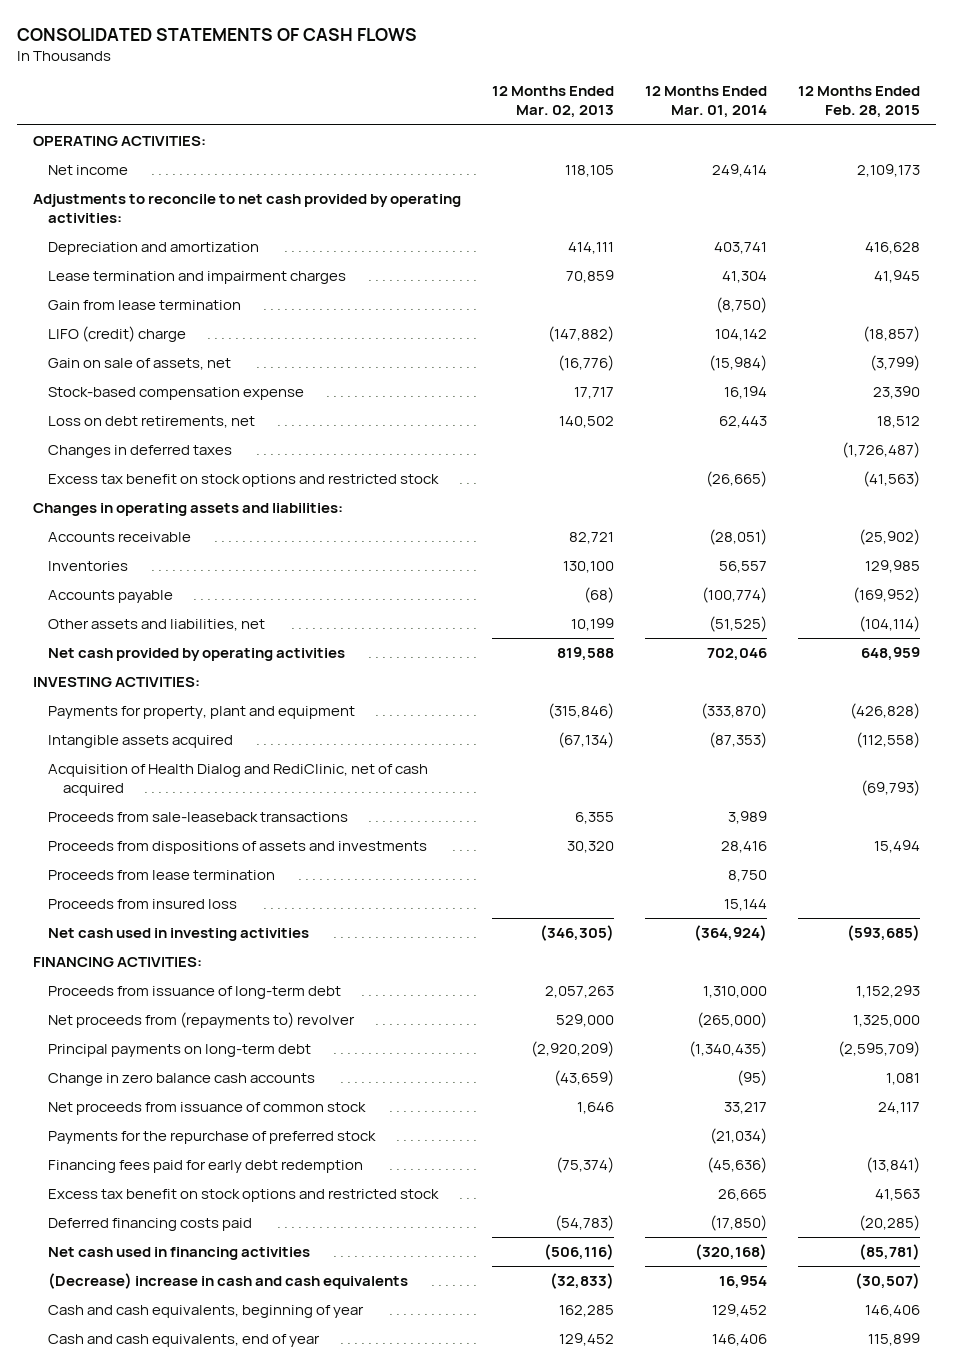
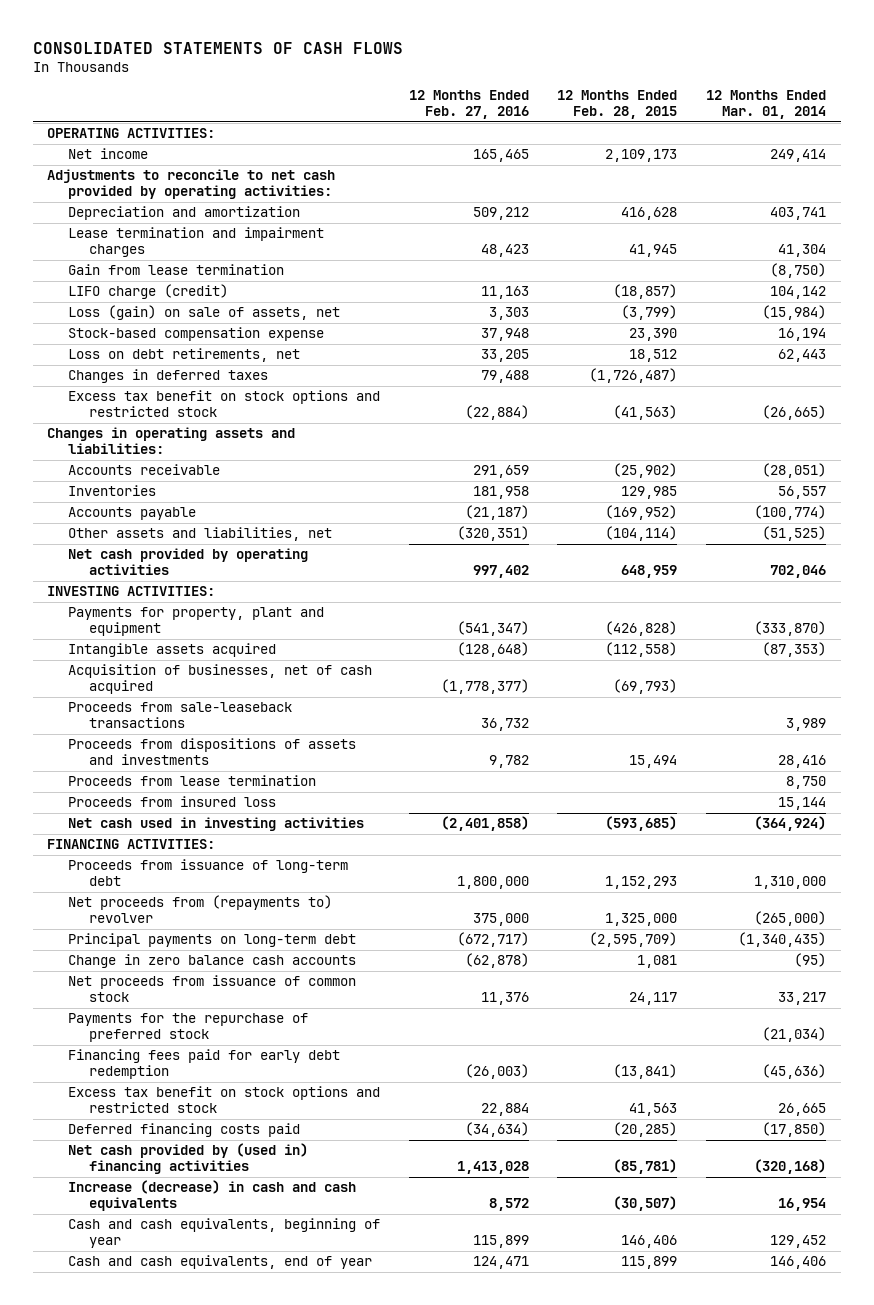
[492,86,615,119] 12 Months Ended Mar. 02, 2013 -> none
none -> [408,90,529,120] 12 Months Ended Feb. 27, 2016
[48,326,187,343] LIFO (credit) charge -> [68,284,229,300] LIFO charge (credit)
[48,358,232,371] Gain on sale of assets, net -> [68,305,341,321] Loss (gain) on sale of assets, net
[48,764,429,797] Acquisition of Health Dialog and RediClinic, net of cash acquired -> [68,664,373,695] Acquisition of businesses, net of cash acquired
[48,1247,311,1261] Net cash used in financing activities -> [68,1143,309,1175] Net cash provided by (used in) financing activities
[48,1273,409,1290] (Decrease) increase in cash and cash equivalents -> [68,1180,357,1212] Increase (decrease) in cash and cash equivalents

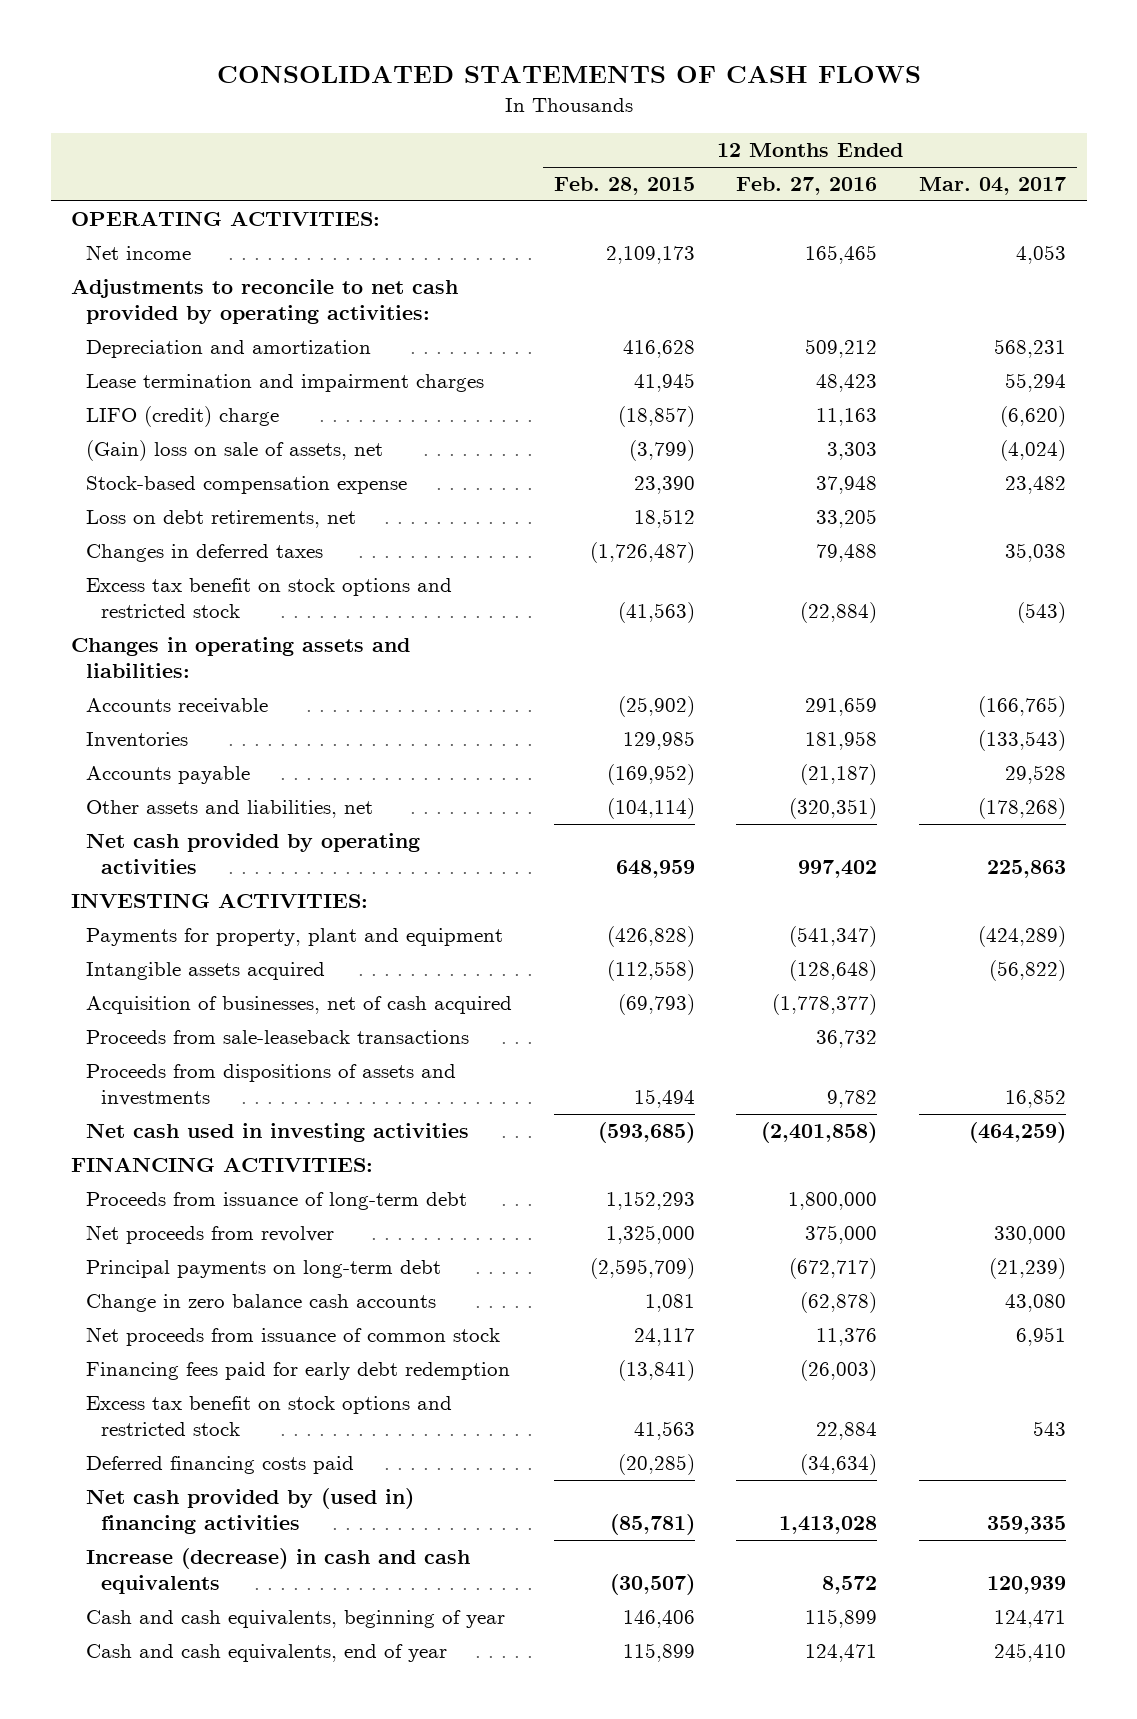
[706,90,827,120] 12 Months Ended Mar. 01, 2014 -> none
none -> [919,177,1067,196] Mar. 04, 2017
[68,264,285,276] Gain from lease termination -> none
[68,284,229,300] LIFO charge (credit) -> [86,406,280,428] LIFO (credit) charge
[68,305,341,321] Loss (gain) on sale of assets, net -> [86,440,384,462] (Gain) loss on sale of assets, net
[68,775,317,787] Proceeds from lease termination -> none
[68,796,277,808] Proceeds from insured loss -> none
[68,895,333,924] Net proceeds from (repayments to) revolver -> [86,1225,335,1245] Net proceeds from revolver
[68,1013,309,1043] Payments for the repurchase of preferred stock -> none

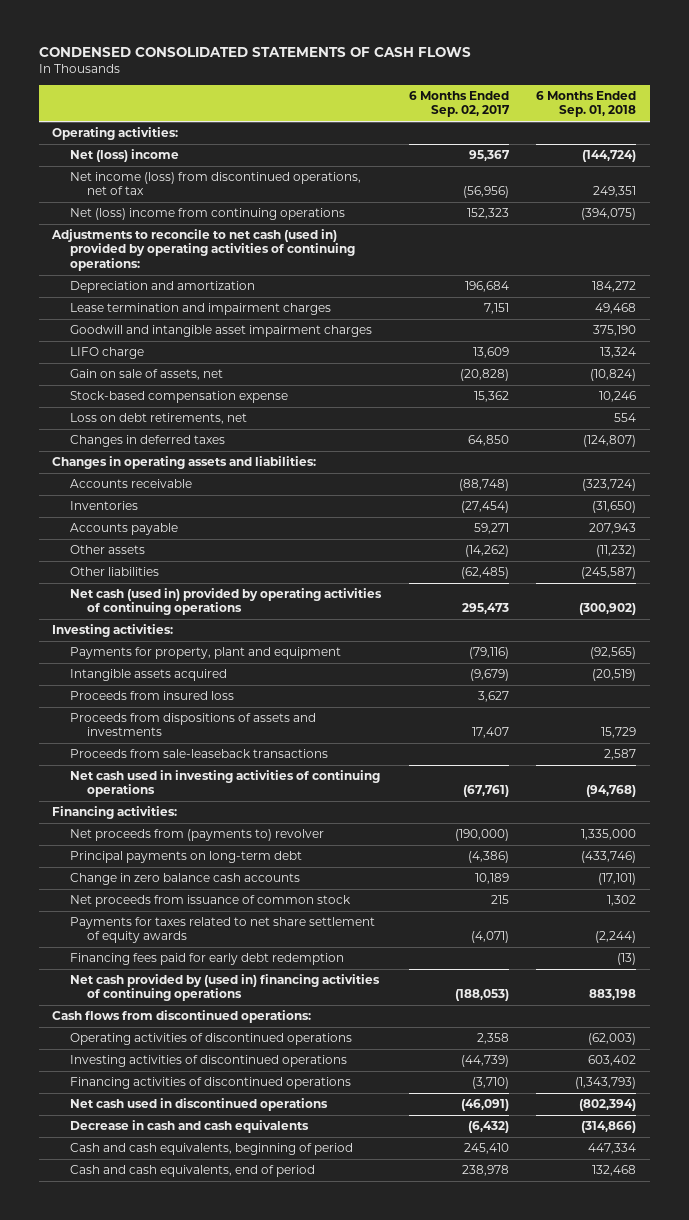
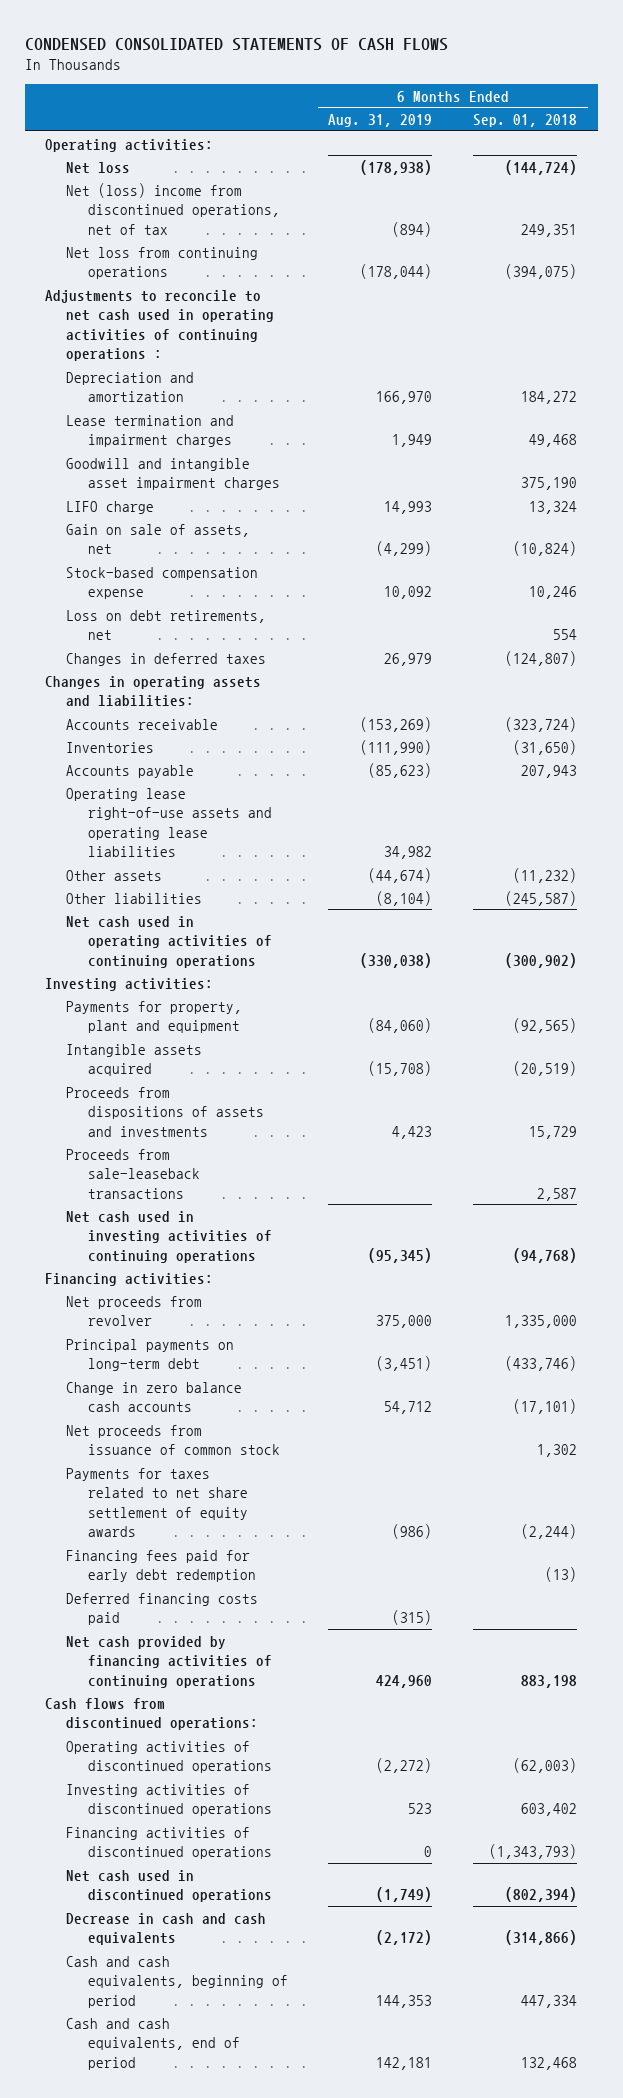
[408,91,510,118] 6 Months Ended Sep. 02, 2017 -> none
none -> [328,114,433,128] Aug. 31, 2019
[69,149,179,163] Net (loss) income -> [66,161,131,174] Net loss
[69,172,361,196] Net income (loss) from discontinued operations, net of tax -> [66,182,280,235] Net (loss) income from discontinued operations, net of tax
[69,208,345,221] Net (loss) income from continuing operations -> [66,246,259,280] Net loss from continuing operations
[51,229,355,271] Adjustments to reconcile to net cash (used in) provided by operating activities of continuing operations: -> [45,289,275,362] Adjustments to reconcile to net cash used in operating activities of continuing operations :
none -> [66,787,272,858] Operating lease right-of-use assets and operating lease liabilities
[69,588,382,616] Net cash (used in) provided by operating activities of continuing operations -> [66,915,272,968] Net cash used in operating activities of continuing operations
[69,691,234,701] Proceeds from insured loss -> none
[69,829,324,842] Net proceeds from (payments to) revolver -> [66,1295,203,1327] Net proceeds from revolver
none -> [66,1592,259,1626] Deferred financing costs paid
[69,974,380,1002] Net cash provided by (used in) financing activities of continuing operations -> [66,1635,272,1688] Net cash provided by financing activities of continuing operations

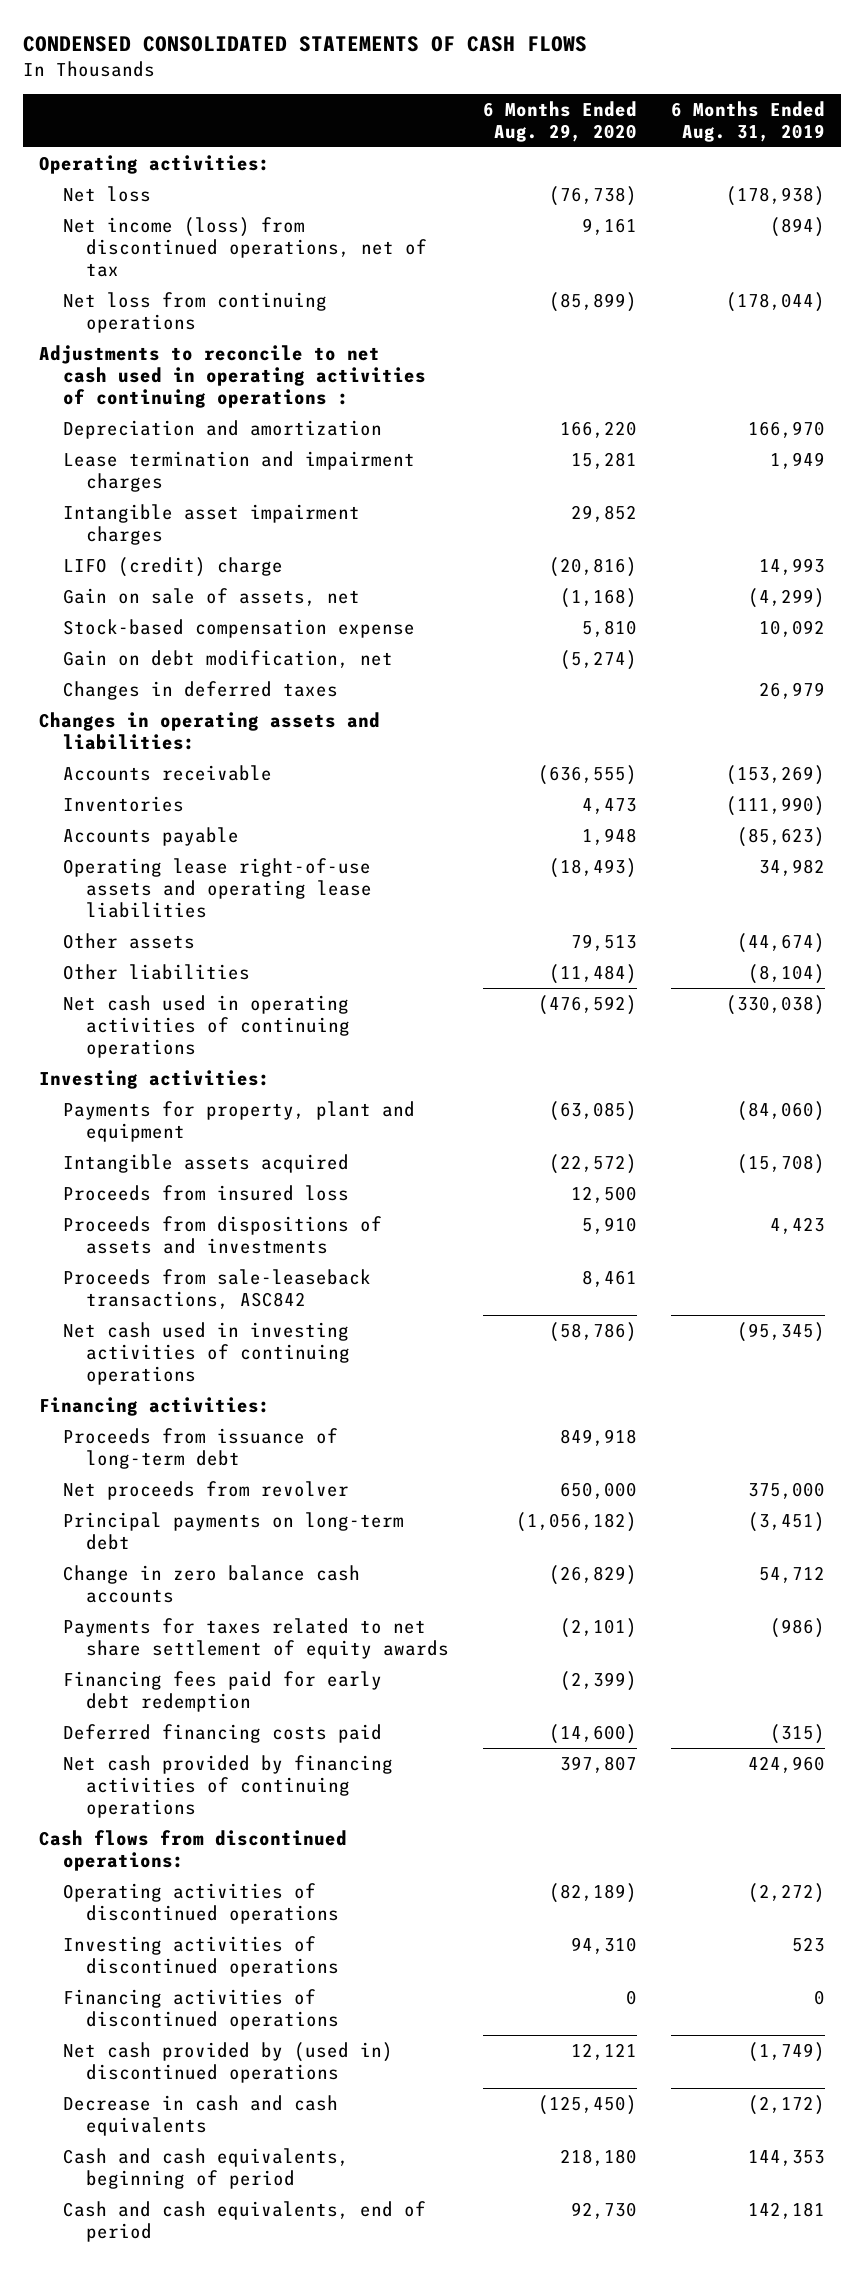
[473,114,578,128] Sep. 01, 2018 -> none
none -> [482,100,637,143] 6 Months Ended Aug. 29, 2020
[66,182,280,235] Net (loss) income from discontinued operations, net of tax -> [62,216,428,278] Net income (loss) from discontinued operations, net of tax
[66,457,280,491] Goodwill and intangible asset impairment charges -> [62,503,360,545] Intangible asset impairment charges
[66,500,155,514] LIFO charge -> [62,556,283,577] LIFO (credit) charge
[66,609,267,641] Loss on debt retirements, net -> none
none -> [62,649,393,668] Gain on debt modification, net
none -> [62,1184,349,1201] Proceeds from insured loss
[66,1148,200,1199] Proceeds from sale-leaseback transactions -> [62,1268,371,1309] Proceeds from sale-leaseback transactions, ASC842
none -> [62,1427,338,1469] Proceeds from issuance of long-term debt
[66,1424,280,1456] Net proceeds from issuance of common stock -> none
[66,1869,272,1903] Net cash used in discontinued operations -> [62,2041,393,2083] Net cash provided by (used in) discontinued operations

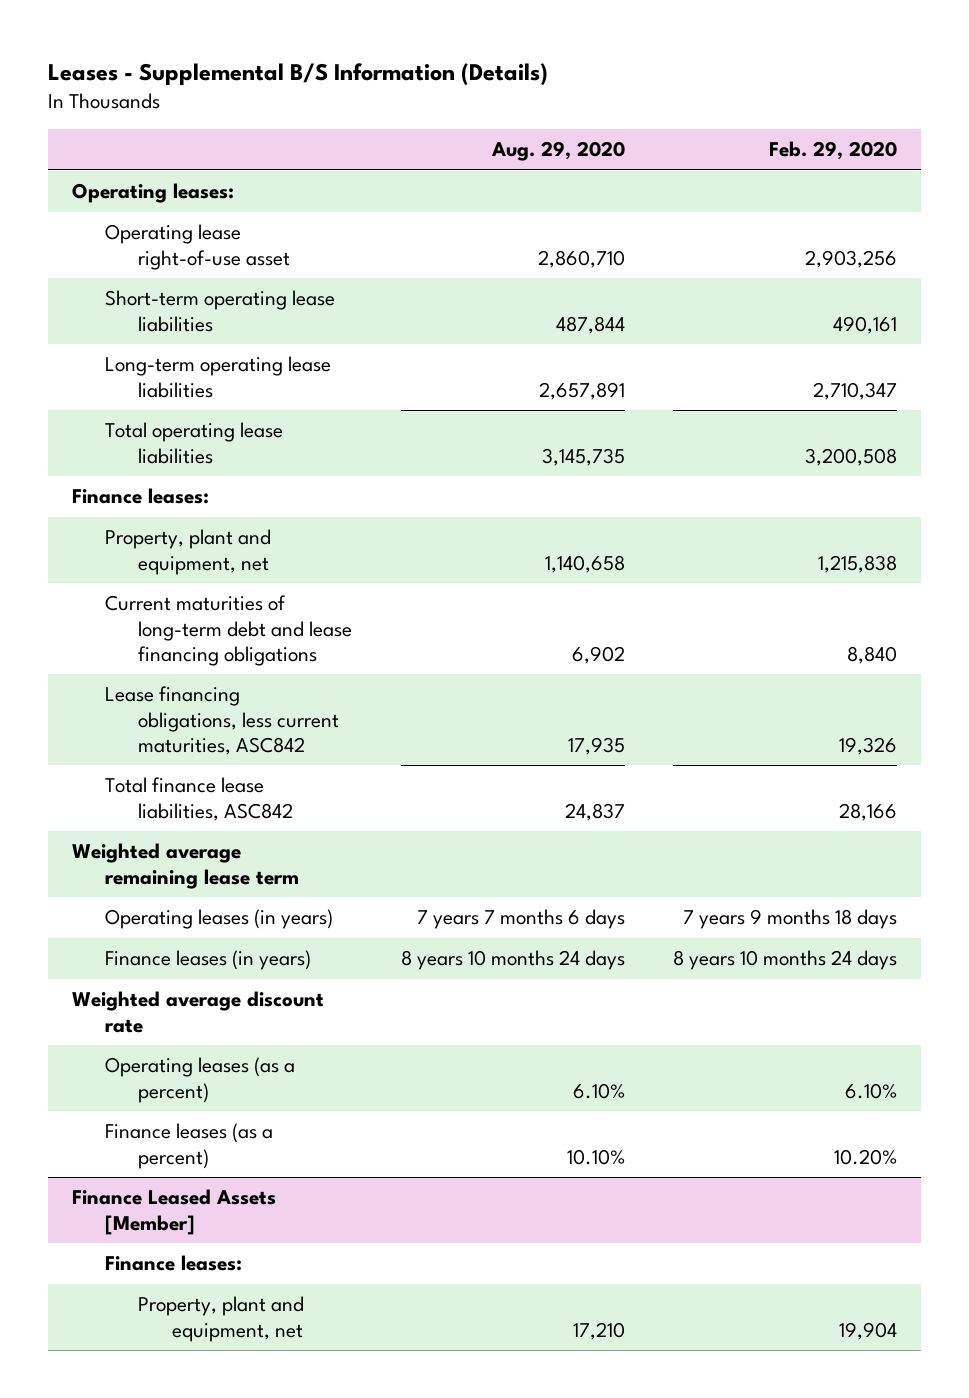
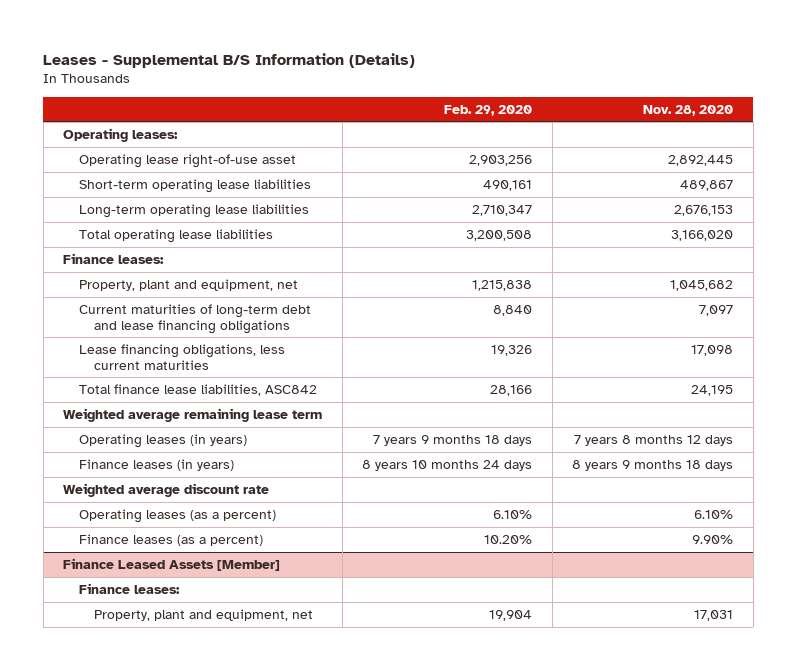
[490,141,625,162] Aug. 29, 2020 -> none
none -> [643,104,734,116] Nov. 28, 2020
[105,686,340,755] Lease financing obligations, less current maturities, ASC842 -> [78,343,285,370] Lease financing obligations, less current maturities

